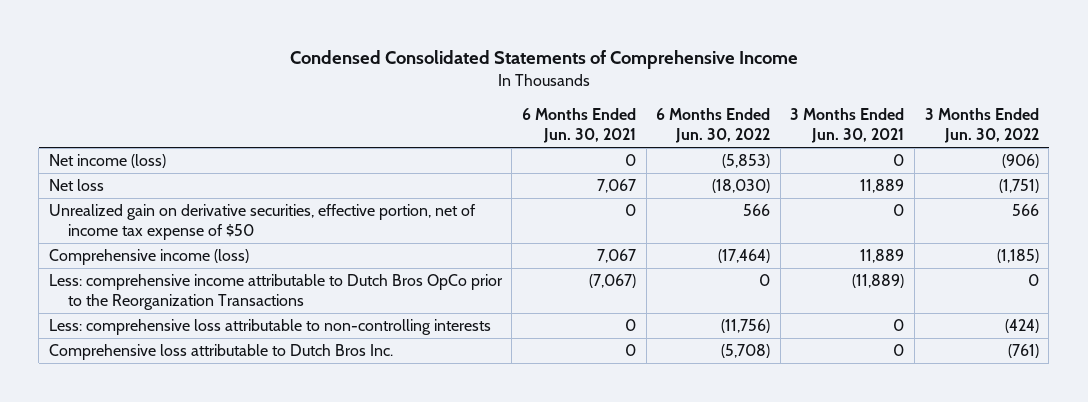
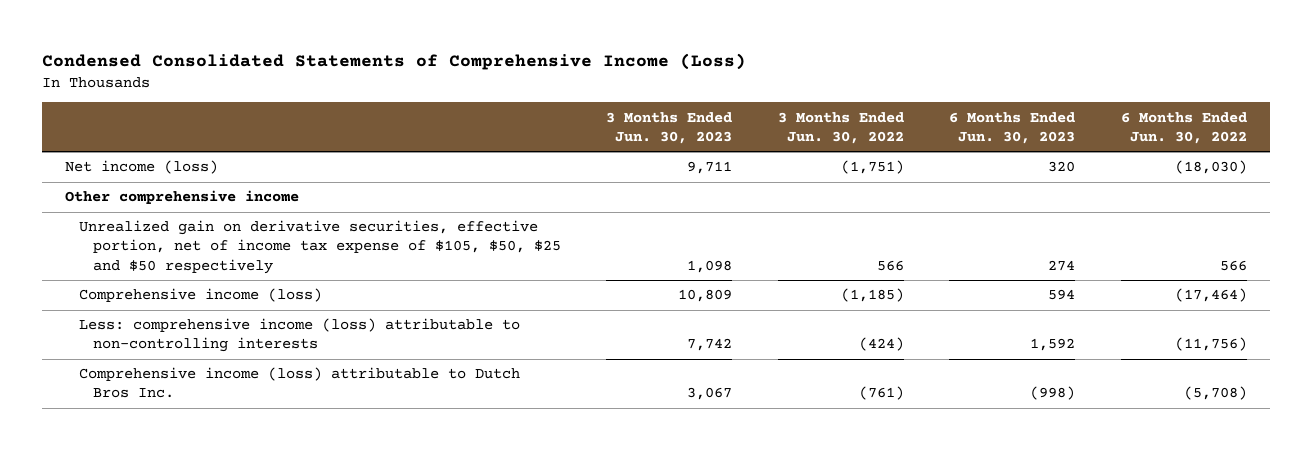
[289,49,798,69] Condensed Consolidated Statements of Comprehensive Income -> [41,52,746,70] Condensed Consolidated Statements of Comprehensive Income (Loss)
[522,108,637,144] 6 Months Ended Jun. 30, 2021 -> none
[790,108,905,144] 3 Months Ended Jun. 30, 2021 -> none
none -> [606,111,733,144] 3 Months Ended Jun. 30, 2023
none -> [949,111,1076,144] 6 Months Ended Jun. 30, 2023
[48,179,104,192] Net loss -> none
[722,154,771,169] (5,853) -> [1174,160,1247,175] (18,030)
[1001,154,1039,169] (906) -> [840,160,904,175] (1,751)
none -> [64,190,299,205] Other comprehensive income
[48,204,476,241] Unrealized gain on derivative securities, effective portion, net of income tax expense of $50 -> [78,220,561,274] Unrealized gain on derivative securities, effective portion, net of income tax expense of $105, $50, $25 and $50 respectively
[48,274,503,311] Less: comprehensive income attributable to Dutch Bros OpCo prior to the Reorganization Transactions -> none
[48,319,491,336] Less: comprehensive loss attributable to non-controlling interests -> [78,318,520,353] Less: comprehensive income (loss) attributable to non-controlling interests
[48,344,393,361] Comprehensive loss attributable to Dutch Bros Inc. -> [78,367,520,399] Comprehensive income (loss) attributable to Dutch Bros Inc.

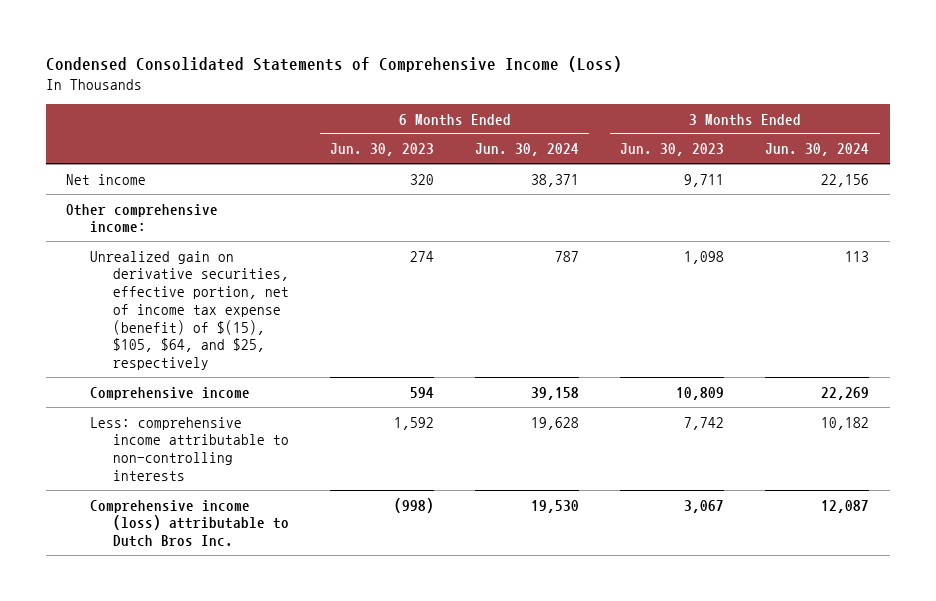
[777,111,904,144] 3 Months Ended Jun. 30, 2022 -> none
[1120,111,1247,144] 6 Months Ended Jun. 30, 2022 -> none
none -> [475,143,580,157] Jun. 30, 2024
none -> [765,143,870,157] Jun. 30, 2024
[64,160,218,175] Net income (loss) -> [66,173,147,185] Net income
[64,190,299,205] Other comprehensive income -> [66,203,219,233] Other comprehensive income:
[78,220,561,274] Unrealized gain on derivative securities, effective portion, net of income tax expense of $105, $50, $25 and $50 respectively -> [89,250,290,371] Unrealized gain on derivative securities, effective portion, net of income tax expense (benefit) of $(15), $105, $64, and $25, respectively
[78,288,322,303] Comprehensive income (loss) -> [89,386,250,400] Comprehensive income
[78,318,520,353] Less: comprehensive income (loss) attributable to non-controlling interests -> [89,416,290,481] Less: comprehensive income attributable to non-controlling interests

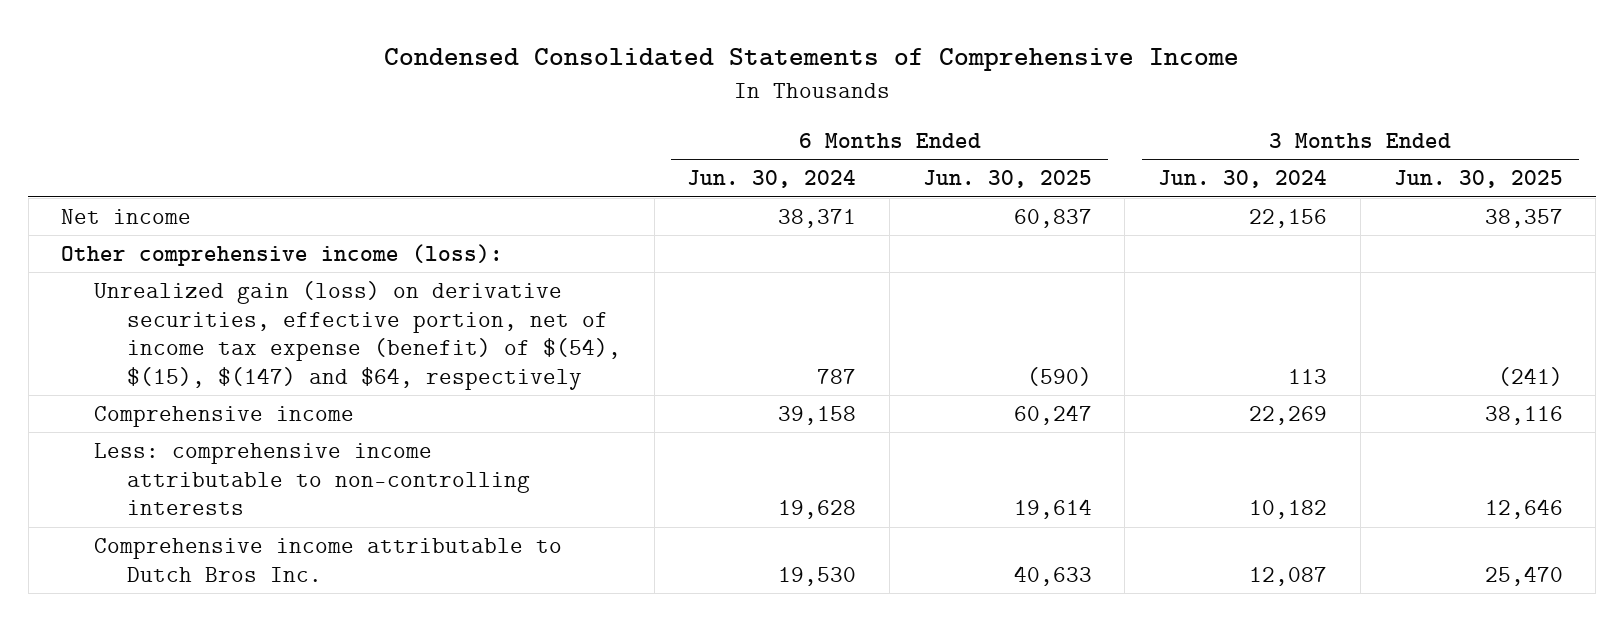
[45,55,622,72] Condensed Consolidated Statements of Comprehensive Income (Loss) -> [383,48,1239,72] Condensed Consolidated Statements of Comprehensive Income
[330,143,435,157] Jun. 30, 2023 -> none
[620,143,725,157] Jun. 30, 2023 -> none
none -> [922,170,1092,189] Jun. 30, 2025
none -> [1393,170,1563,189] Jun. 30, 2025
[66,203,219,233] Other comprehensive income: -> [61,244,504,267] Other comprehensive income (loss):
[89,250,290,371] Unrealized gain on derivative securities, effective portion, net of income tax expense (benefit) of $(15), $105, $64, and $25, respectively -> [94,281,621,390] Unrealized gain (loss) on derivative securities, effective portion, net of income tax expense (benefit) of $(54), $(15), $(147) and $64, respectively
[89,499,290,548] Comprehensive income (loss) attributable to Dutch Bros Inc. -> [94,538,563,582] Comprehensive income attributable to Dutch Bros Inc.

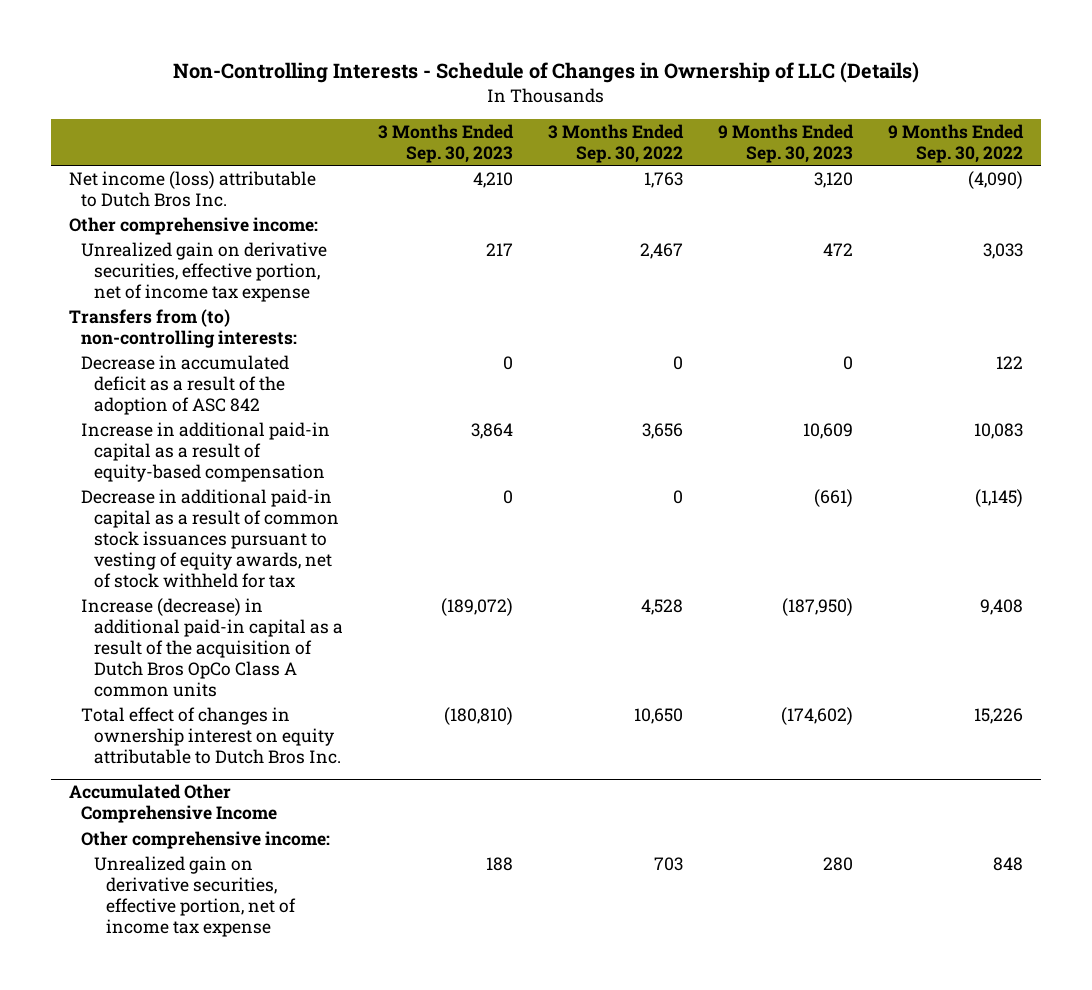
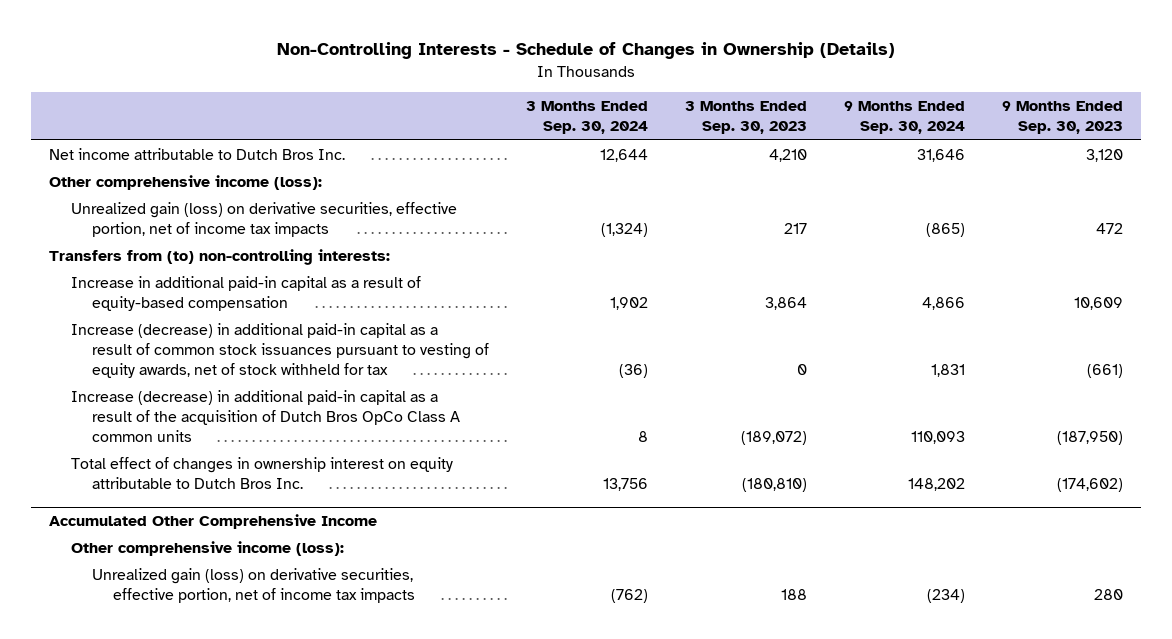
[173,62,920,84] Non-Controlling Interests - Schedule of Changes in Ownership of LLC (Details) -> [277,42,896,60] Non-Controlling Interests - Schedule of Changes in Ownership (Details)
[548,123,685,163] 3 Months Ended Sep. 30, 2022 -> none
[888,123,1025,163] 9 Months Ended Sep. 30, 2022 -> none
none -> [525,101,648,135] 3 Months Ended Sep. 30, 2024
none -> [843,101,965,135] 9 Months Ended Sep. 30, 2024
[68,170,316,207] Net income (loss) attributable to Dutch Bros Inc. -> [49,148,346,161] Net income attributable to Dutch Bros Inc.
[68,216,318,235] Other comprehensive income: -> [49,175,323,191] Other comprehensive income (loss):
[81,241,328,302] Unrealized gain on derivative securities, effective portion, net of income tax expense -> [70,202,457,238] Unrealized gain (loss) on derivative securities, effective portion, net of income tax impacts
[81,354,290,415] Decrease in accumulated deficit as a result of the adoption of ASC 842 -> none
[81,488,339,588] Decrease in additional paid-in capital as a result of common stock issuances pursuant to vesting of equity awards, net of stock withheld for tax -> [70,323,489,379] Increase (decrease) in additional paid-in capital as a result of common stock issuances pursuant to vesting of equity awards, net of stock withheld for tax
[81,830,331,849] Other comprehensive income: -> [70,541,344,557] Other comprehensive income (loss):
[93,855,297,937] Unrealized gain on derivative securities, effective portion, net of income tax expense -> [91,568,415,604] Unrealized gain (loss) on derivative securities, effective portion, net of income tax impacts

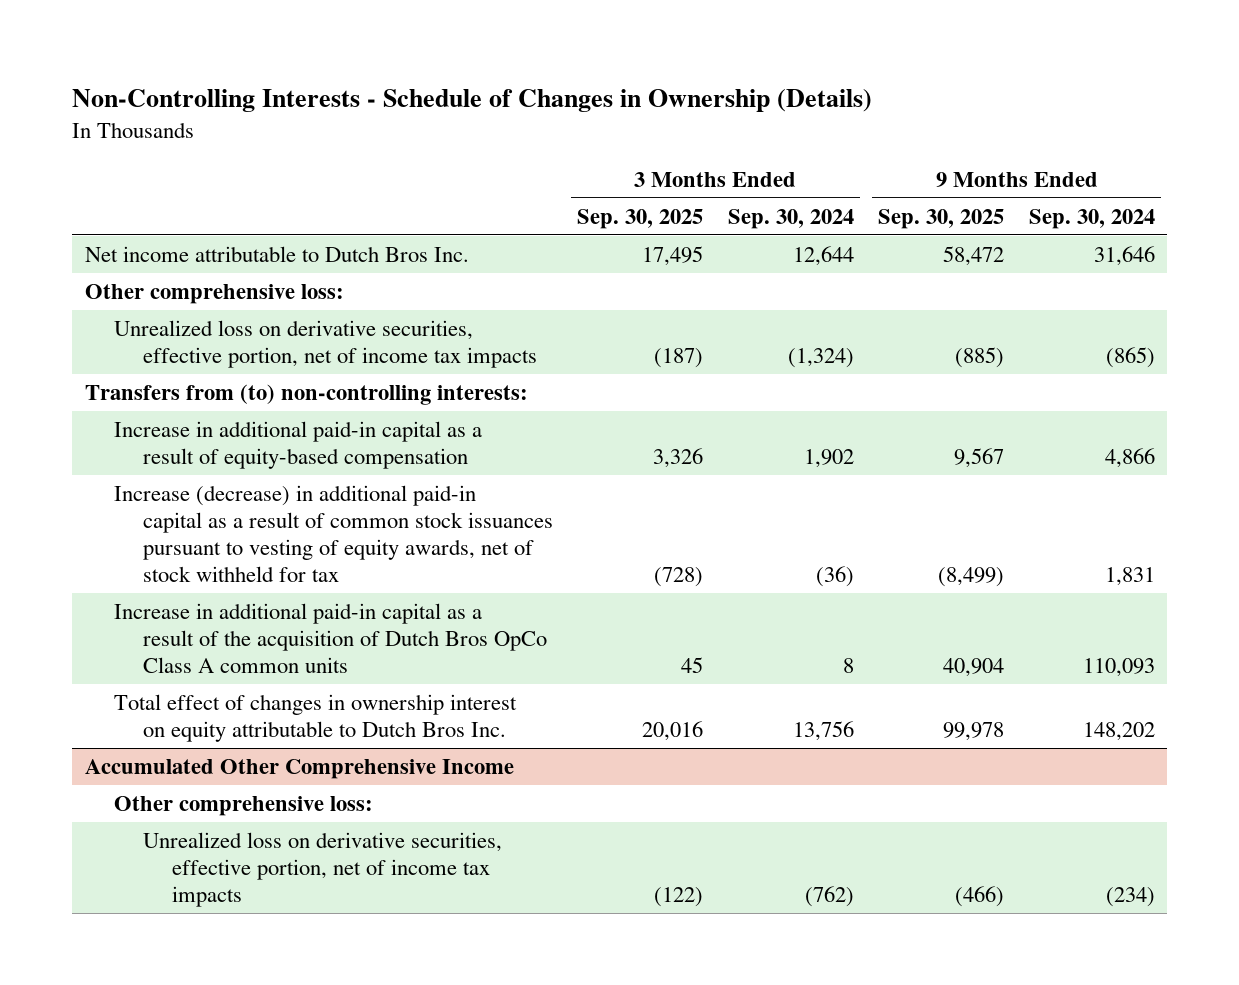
[684,101,807,135] 3 Months Ended Sep. 30, 2023 -> none
[1001,101,1123,135] 9 Months Ended Sep. 30, 2023 -> none
none -> [577,208,704,229] Sep. 30, 2025
none -> [878,208,1005,229] Sep. 30, 2025
[49,175,323,191] Other comprehensive income (loss): -> [84,283,344,304] Other comprehensive loss:
[70,202,457,238] Unrealized gain (loss) on derivative securities, effective portion, net of income tax impacts -> [113,319,537,368] Unrealized loss on derivative securities, effective portion, net of income tax impacts
[70,390,460,443] Increase (decrease) in additional paid-in capital as a result of the acquisition of Dutch Bros OpCo Class A common units -> [113,602,547,673] Increase in additional paid-in capital as a result of the acquisition of Dutch Bros OpCo Class A common units
[70,541,344,557] Other comprehensive income (loss): -> [113,795,373,816] Other comprehensive loss:
[91,568,415,604] Unrealized gain (loss) on derivative securities, effective portion, net of income tax impacts -> [142,831,502,907] Unrealized loss on derivative securities, effective portion, net of income tax impacts

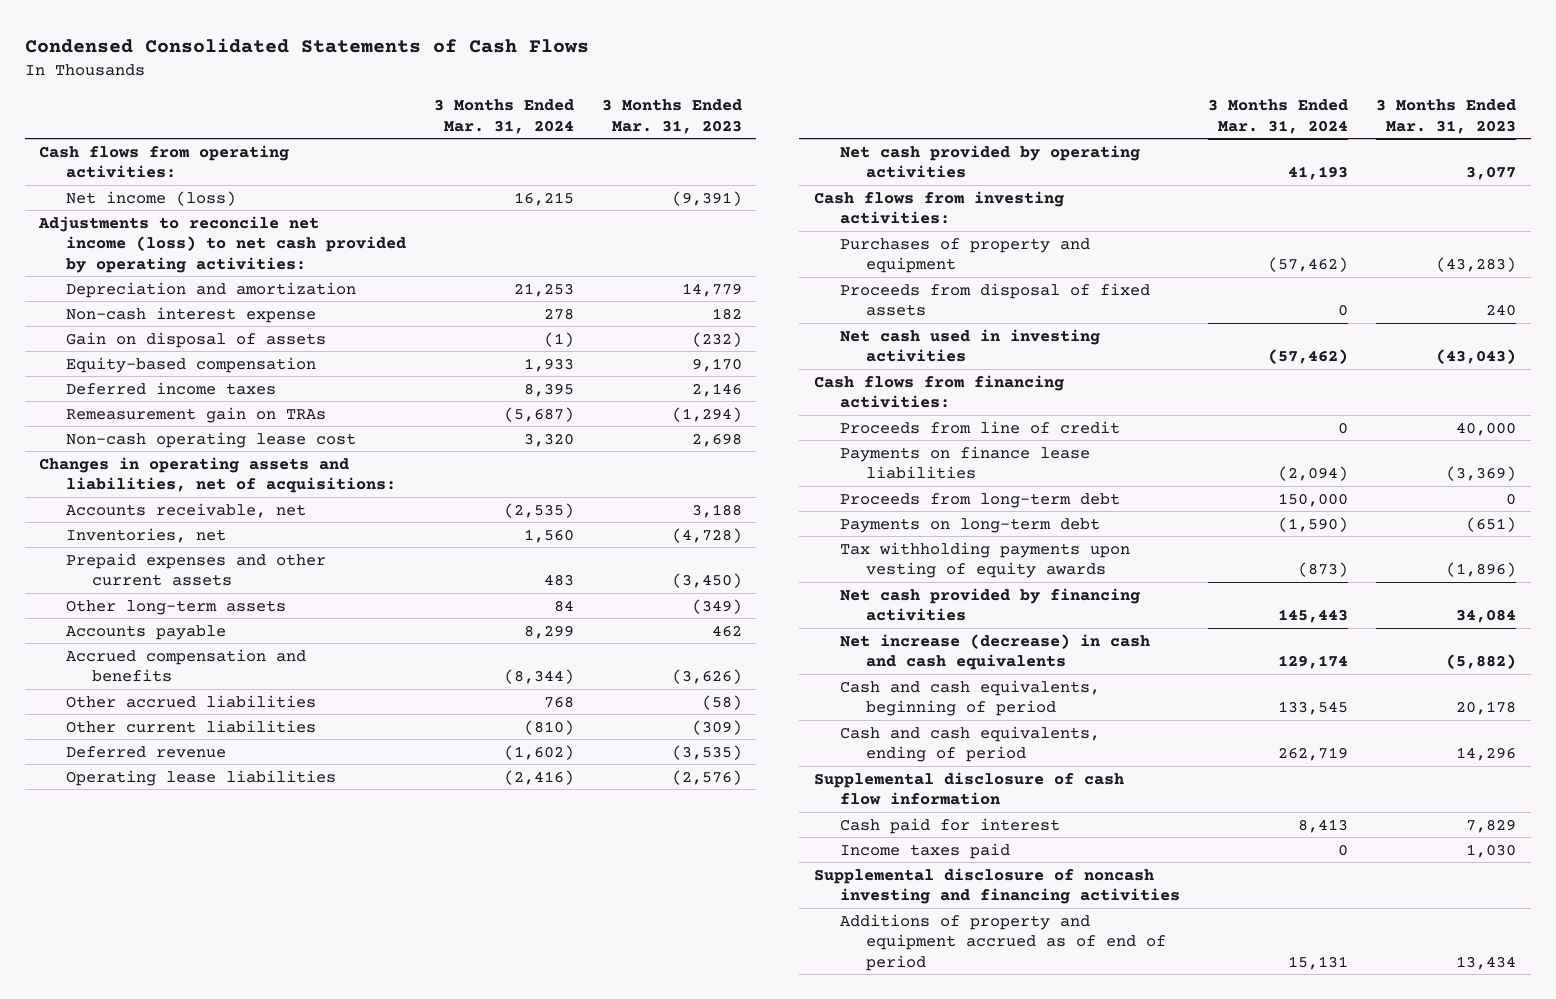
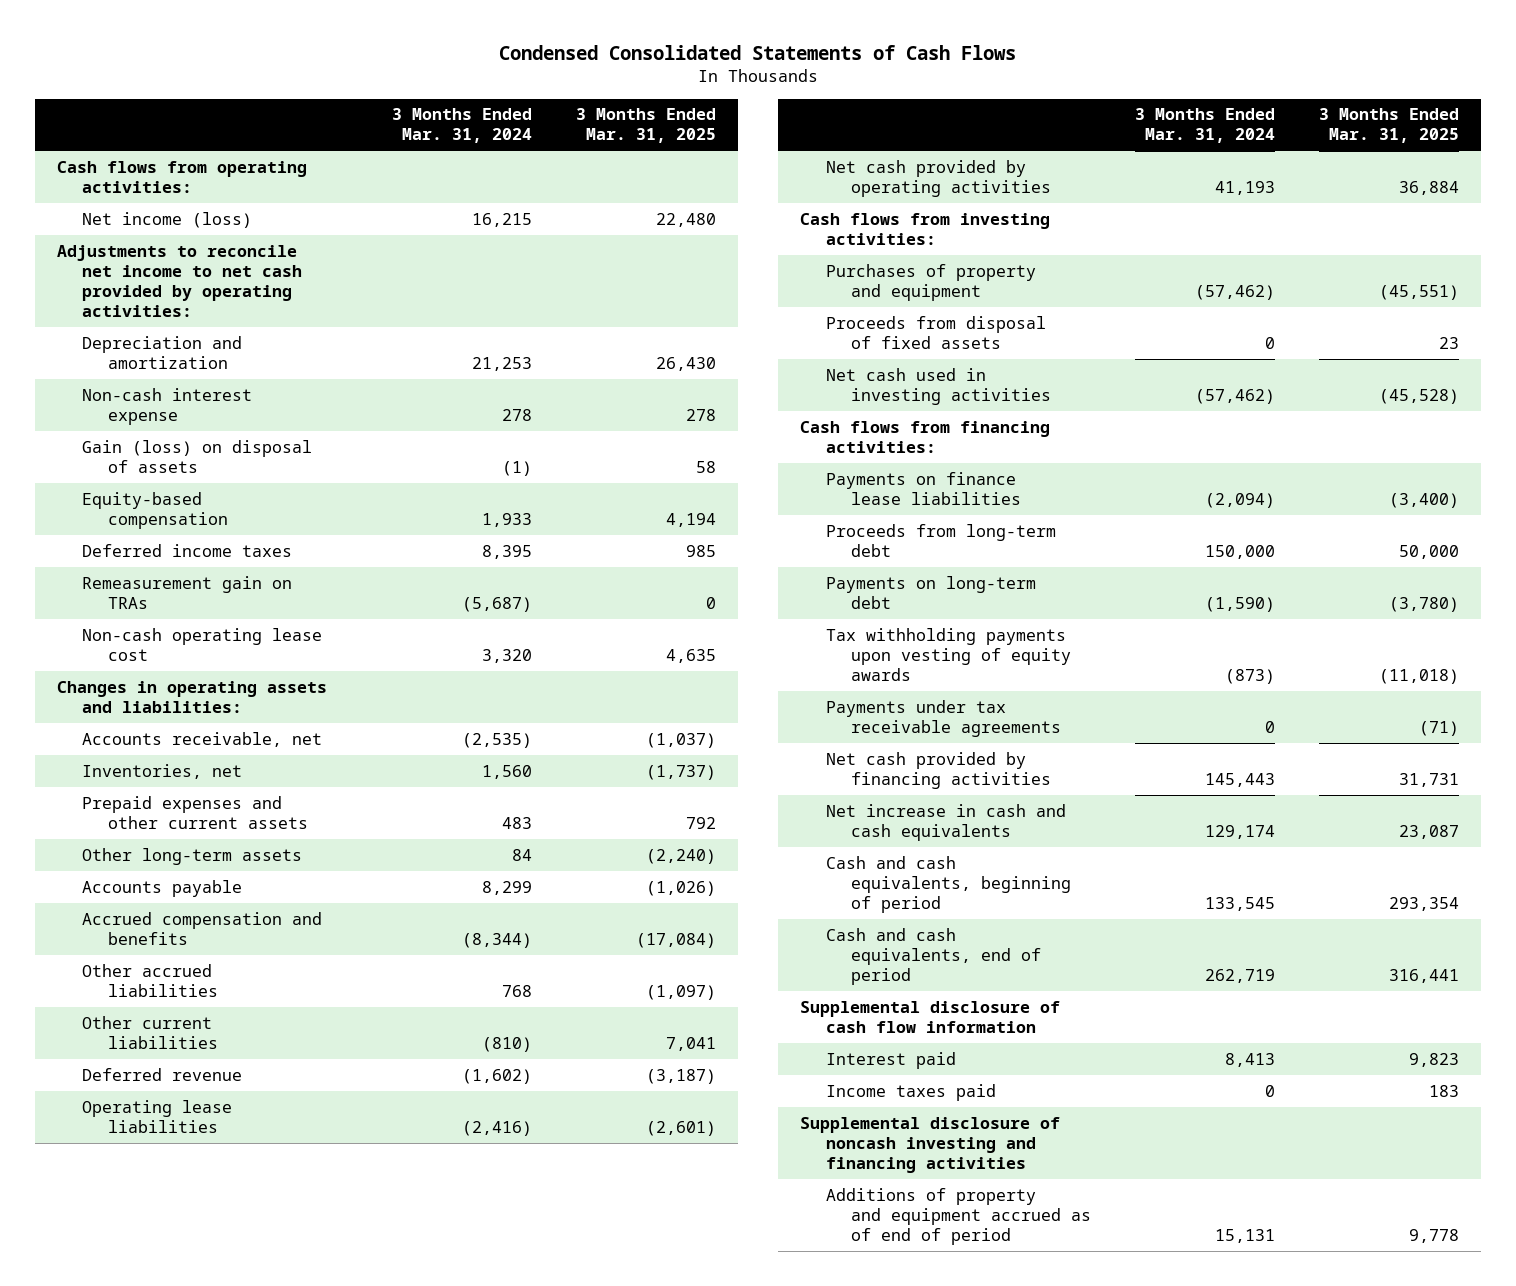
[602,99,743,134] 3 Months Ended Mar. 31, 2023 -> none
none -> [575,108,716,144] 3 Months Ended Mar. 31, 2025
[38,215,406,273] Adjustments to reconcile net income (loss) to net cash provided by operating activities: -> [56,244,303,317] Adjustments to reconcile net income to net cash provided by operating activities:
[65,331,326,348] Gain on disposal of assets -> [82,439,313,473] Gain (loss) on disposal of assets
[39,456,396,494] Changes in operating assets and liabilities, net of acquisitions: -> [56,680,327,713] Changes in operating assets and liabilities:
[839,420,1120,434] Proceeds from line of credit -> none
none -> [825,699,1062,737] Payments under tax receivable agreements
[839,633,1150,671] Net increase (decrease) in cash and cash equivalents -> [825,803,1066,841] Net increase in cash and cash equivalents
[839,725,1100,763] Cash and cash equivalents, ending of period -> [825,927,1042,985] Cash and cash equivalents, end of period
[839,817,1060,834] Cash paid for interest -> [825,1051,956,1069] Interest paid

